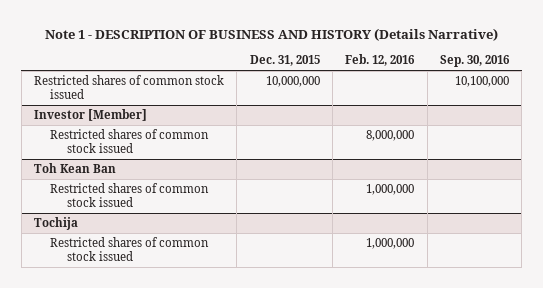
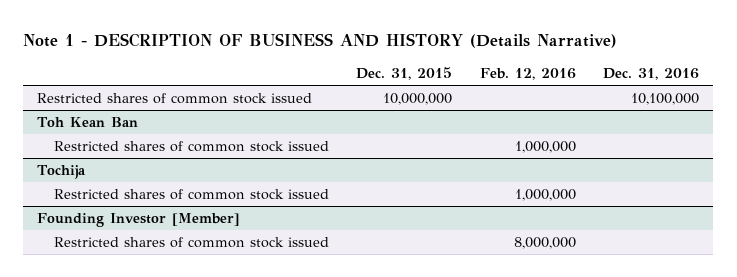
[439,55,510,68] Sep. 30, 2016 -> none
none -> [603,67,700,80] Dec. 31, 2016
[34,109,148,122] Investor [Member] -> none
[50,129,210,154] Restricted shares of common stock issued -> none
none -> [37,213,241,228] Founding Investor [Member]
none -> [53,237,329,249] Restricted shares of common stock issued

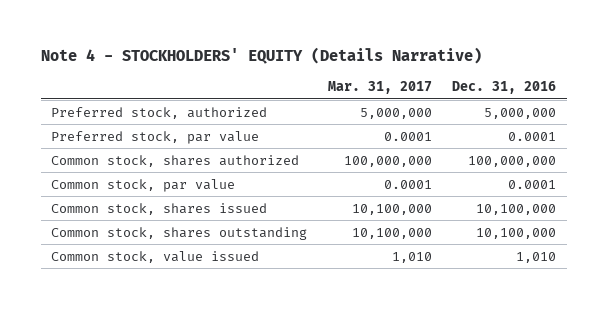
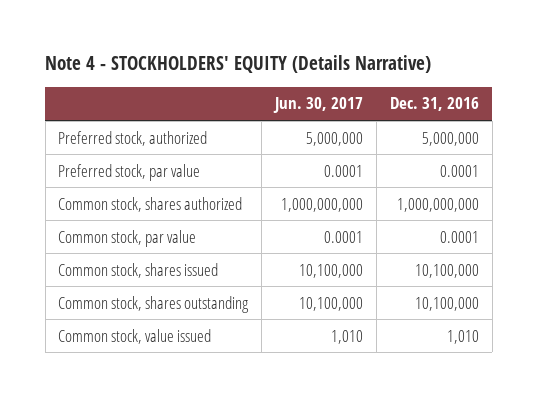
[327,81,432,95] Mar. 31, 2017 -> none
none -> [273,97,364,114] Jun. 30, 2017
[468,155,557,167] 100,000,000 -> [396,197,479,212] 1,000,000,000

